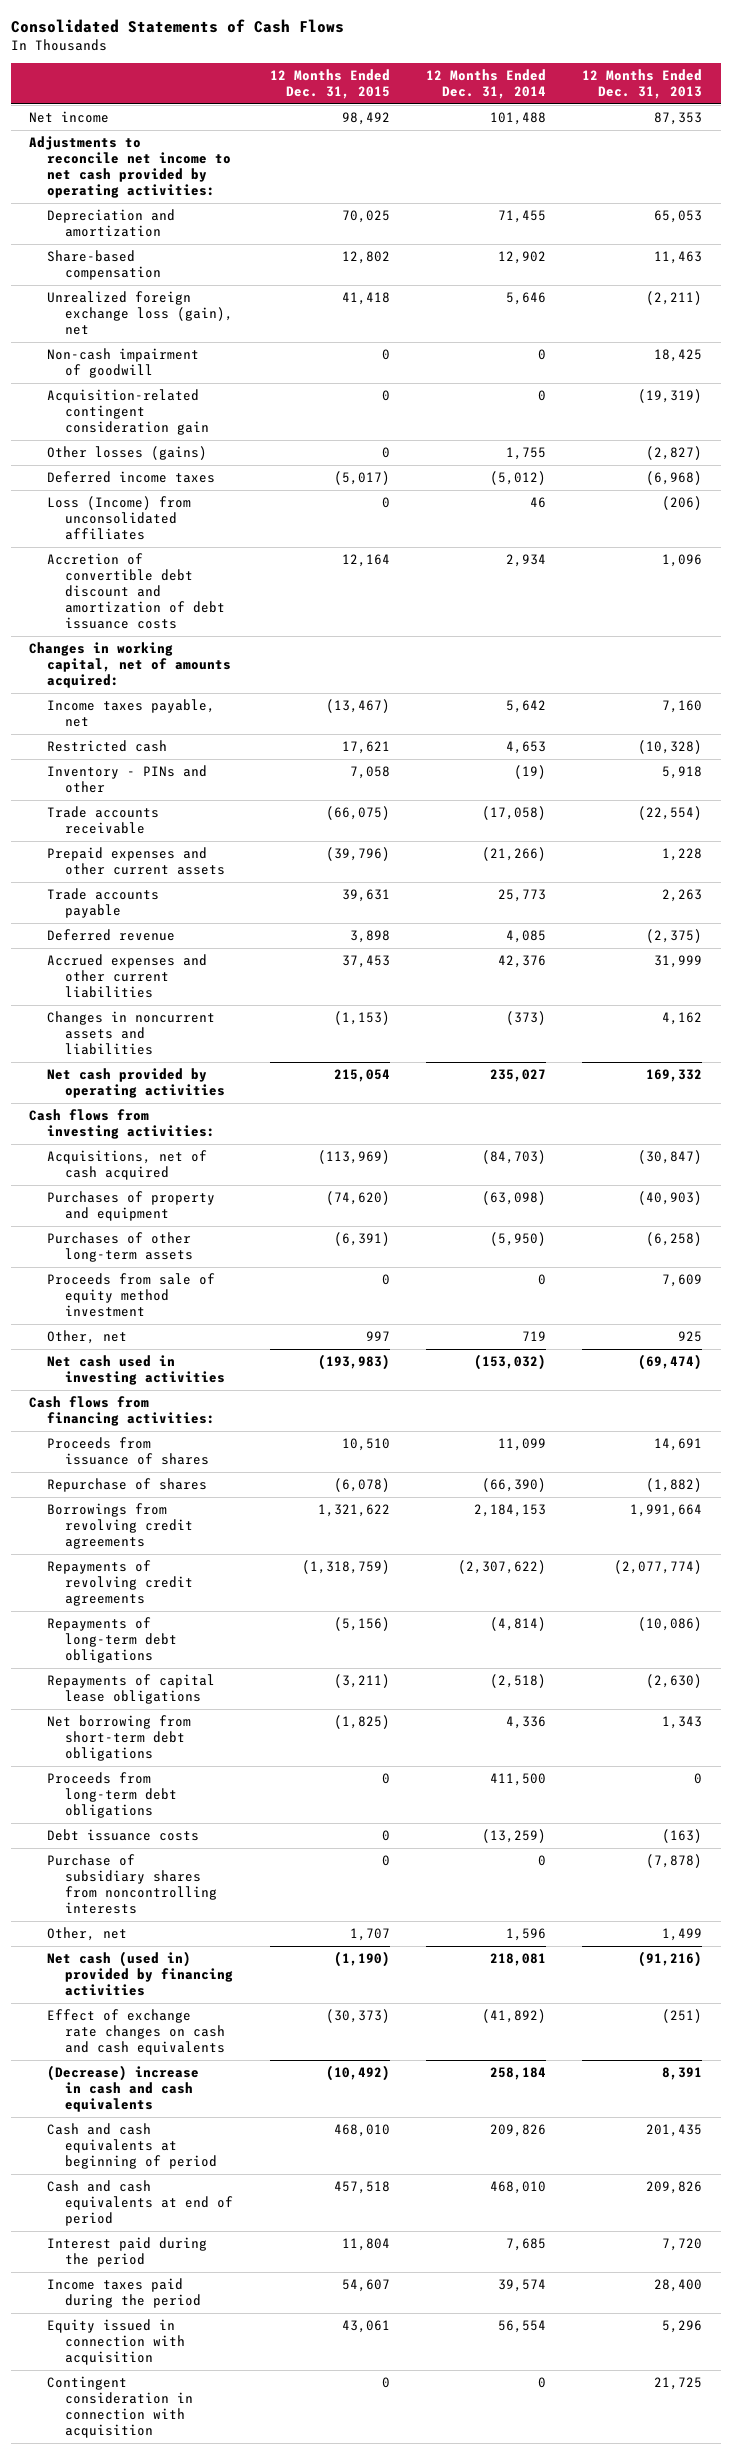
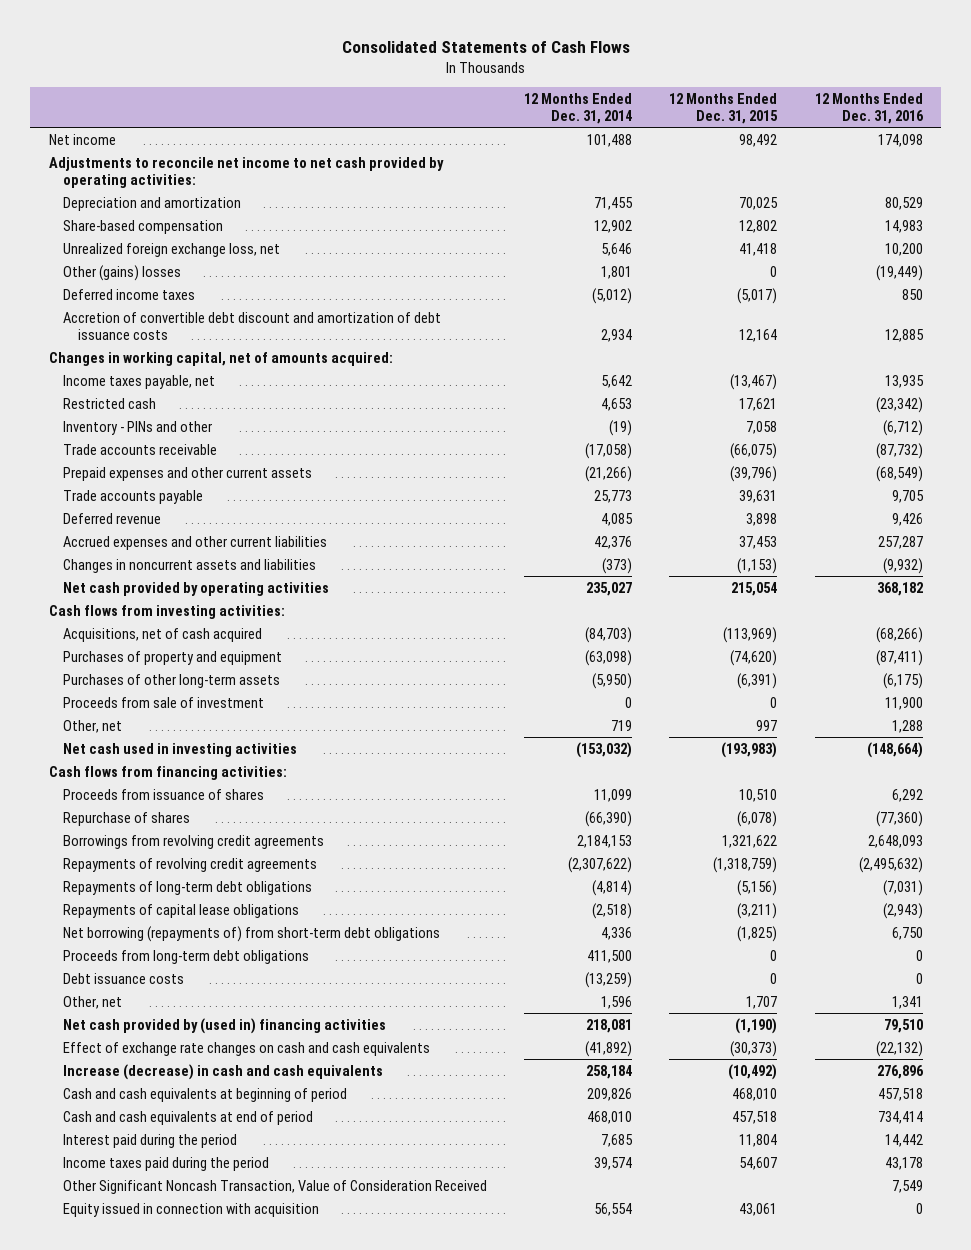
[582,68,703,99] 12 Months Ended Dec. 31, 2013 -> none
none -> [814,93,924,124] 12 Months Ended Dec. 31, 2016
[47,348,200,379] Non-cash impairment of goodwill -> none
[47,389,210,436] Acquisition-related contingent consideration gain -> none
[47,291,234,336] Unrealized foreign exchange loss (gain), net -> [63,242,281,257] Unrealized foreign exchange loss, net
[47,446,208,461] Other losses (gains) -> [63,264,182,281] Other (gains) losses
[506,447,547,461] 1,755 -> [601,265,633,279] 1,801
[47,496,192,541] Loss (Income) from unconsolidated affiliates -> none
[47,1273,216,1318] Proceeds from sale of equity method investment -> [63,696,265,708] Proceeds from sale of investment
[47,1715,192,1762] Net borrowing from short-term debt obligations -> [63,925,441,942] Net borrowing (repayments of) from short-term debt obligations
[47,1854,218,1915] Purchase of subsidiary shares from noncontrolling interests -> none
[47,1951,234,1997] Net cash (used in) provided by financing activities -> [63,1017,387,1034] Net cash provided by (used in) financing activities
[47,2065,200,2113] (Decrease) increase in cash and cash equivalents -> [63,1063,384,1080] Increase (decrease) in cash and cash equivalents
none -> [63,1179,488,1194] Other Significant Noncash Transaction, Value of Consideration Received
[47,2376,194,2439] Contingent consideration in connection with acquisition -> none

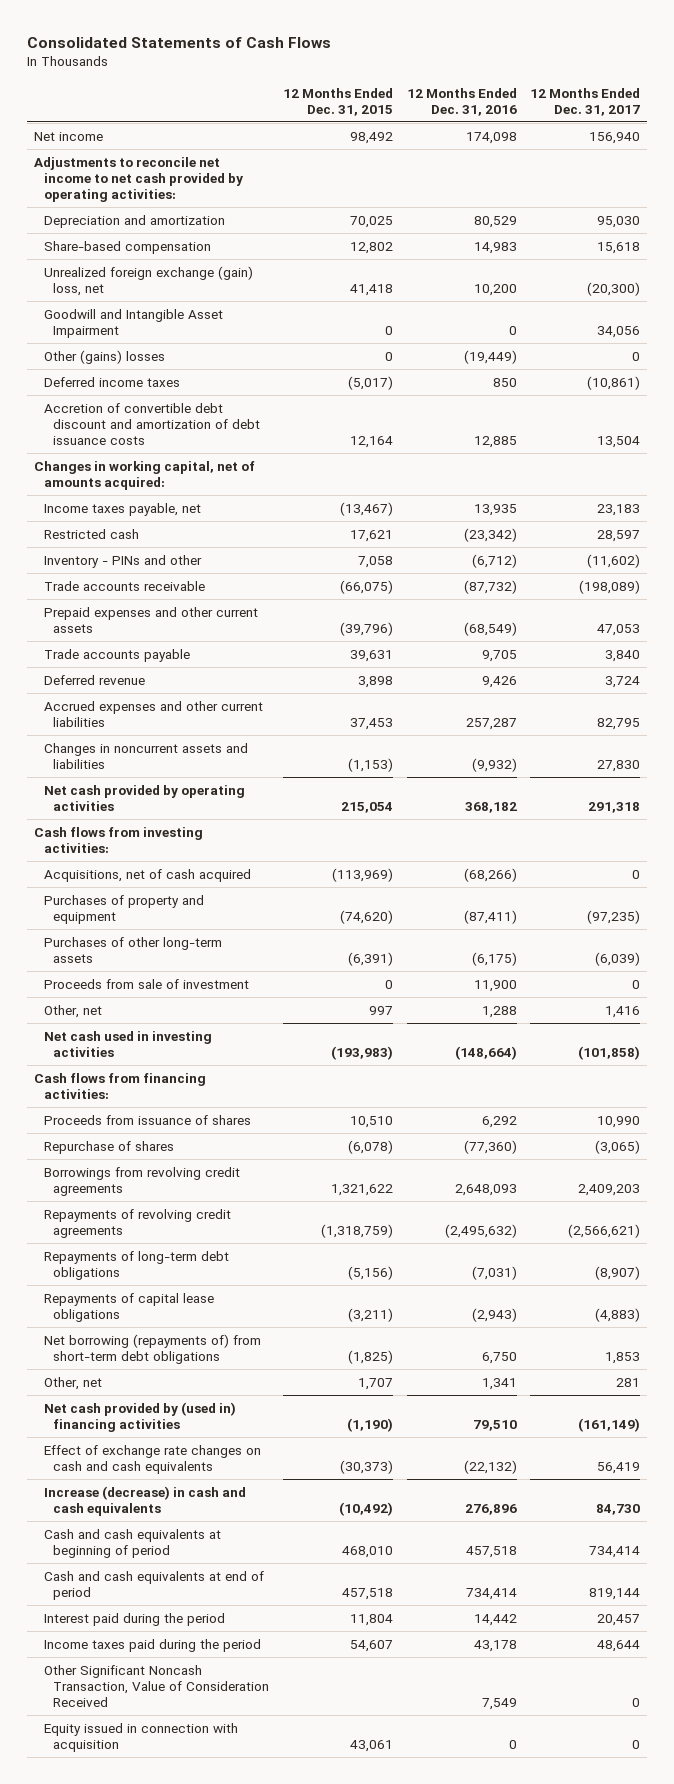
[524,93,633,124] 12 Months Ended Dec. 31, 2014 -> none
none -> [530,87,641,116] 12 Months Ended Dec. 31, 2017
[63,242,281,257] Unrealized foreign exchange loss, net -> [43,265,253,296] Unrealized foreign exchange (gain) loss, net
none -> [43,308,223,338] Goodwill and Intangible Asset Impairment
[63,949,310,964] Proceeds from long-term debt obligations -> none
[63,972,185,984] Debt issuance costs -> none

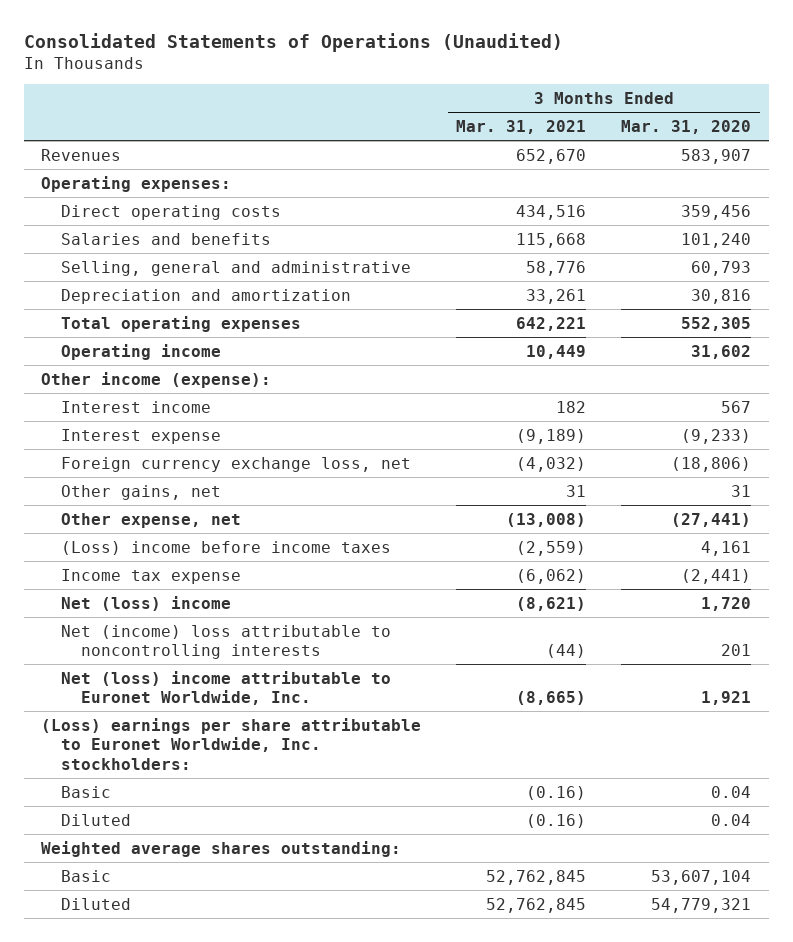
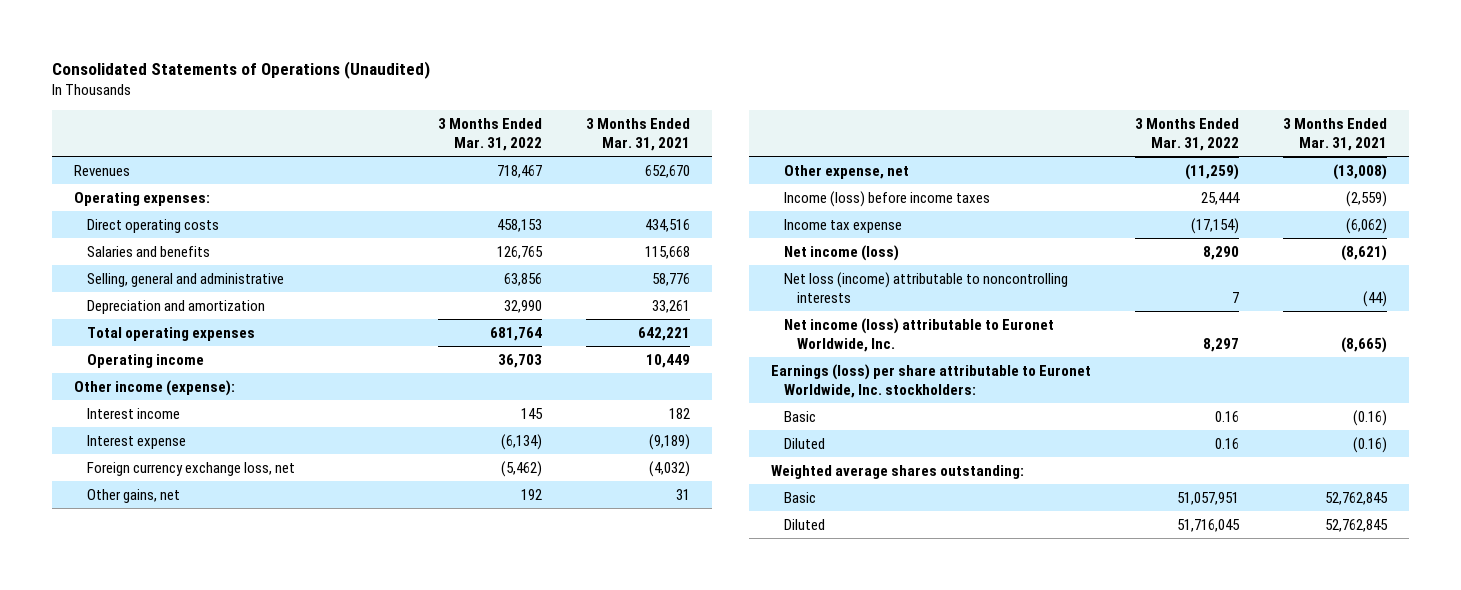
[621,119,752,134] Mar. 31, 2020 -> none
none -> [437,117,542,151] 3 Months Ended Mar. 31, 2022
[61,540,392,555] (Loss) income before income taxes -> [784,190,991,207] Income (loss) before income taxes
[61,595,232,611] Net (loss) income -> [784,244,900,261] Net income (loss)
[61,624,392,660] Net (income) loss attributable to noncontrolling interests -> [784,271,1069,303] Net loss (income) attributable to noncontrolling interests
[61,670,392,706] Net (loss) income attributable to Euronet Worldwide, Inc. -> [784,317,1055,352] Net income (loss) attributable to Euronet Worldwide, Inc.
[41,717,422,770] (Loss) earnings per share attributable to Euronet Worldwide, Inc. stockholders: -> [771,363,1092,398] Earnings (loss) per share attributable to Euronet Worldwide, Inc. stockholders:

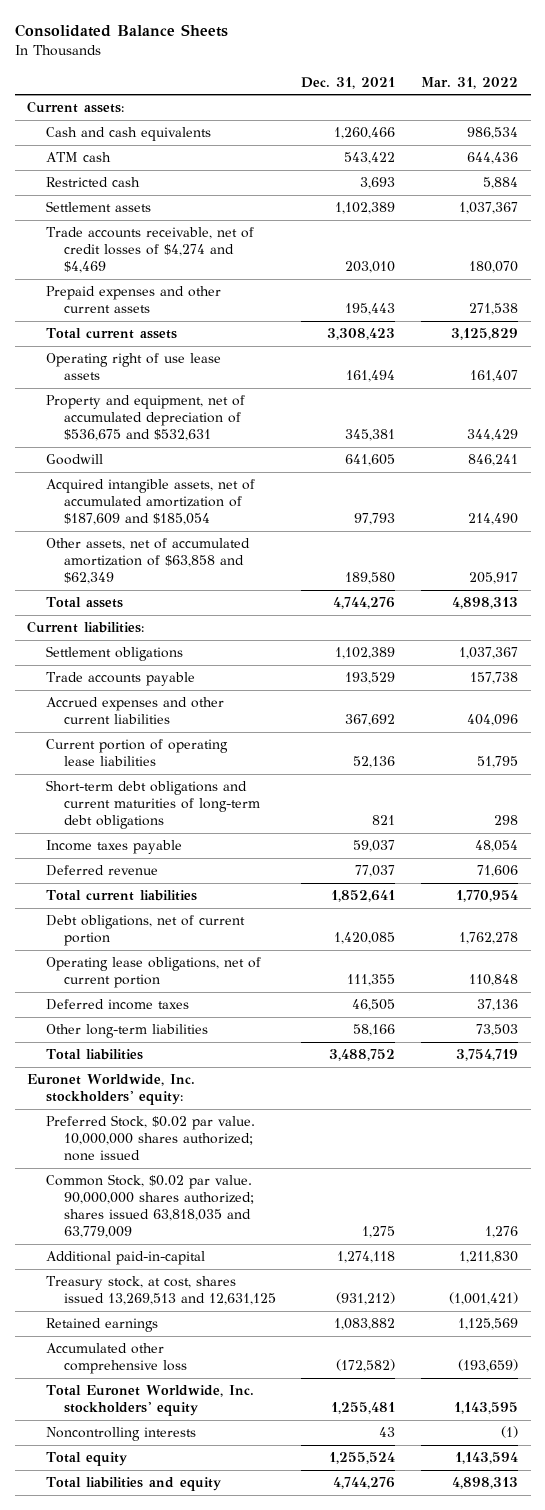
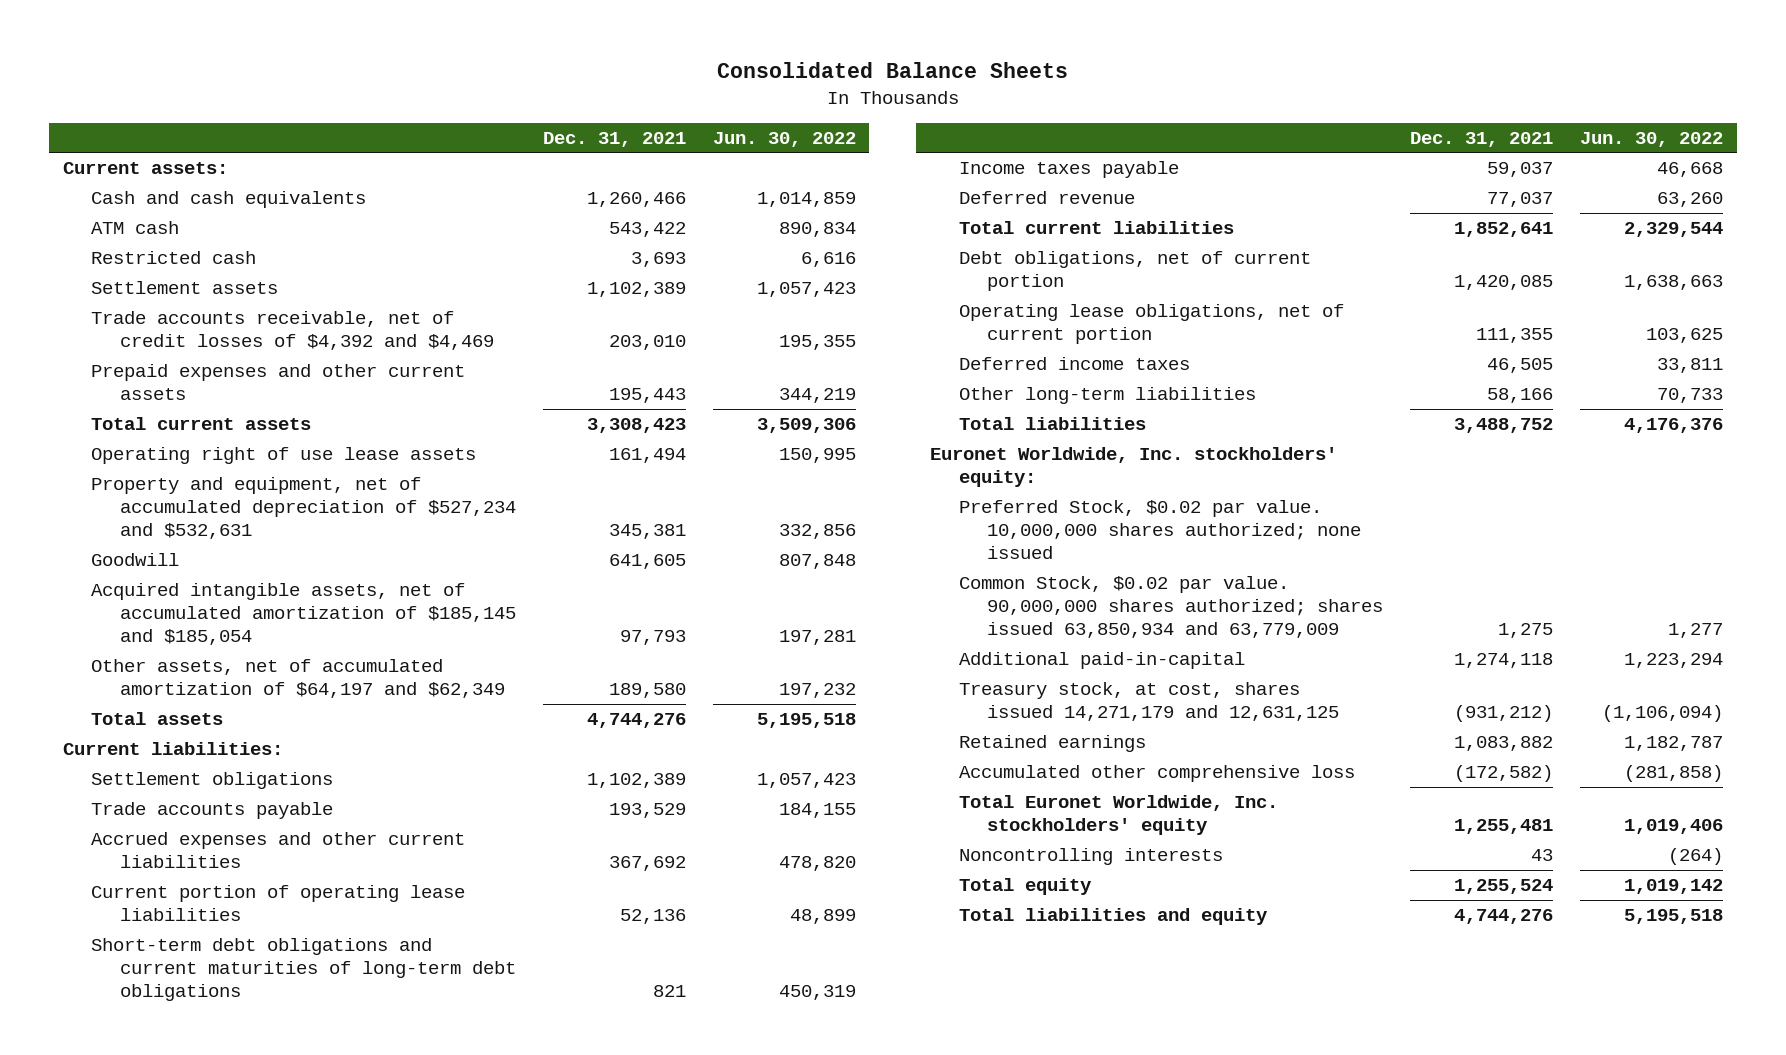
[420,76,518,89] Mar. 31, 2022 -> none
none -> [712,131,856,147] Jun. 30, 2022
[45,227,254,274] Trade accounts receivable, net of credit losses of $4,274 and $4,469 -> [91,311,494,351] Trade accounts receivable, net of credit losses of $4,392 and $4,469
[45,395,245,442] Property and equipment, net of accumulated depreciation of $536,675 and $532,631 -> [91,477,516,540] Property and equipment, net of accumulated depreciation of $527,234 and $532,631
[45,479,255,526] Acquired intangible assets, net of accumulated amortization of $187,609 and $185,054 -> [91,583,516,646] Acquired intangible assets, net of accumulated amortization of $185,145 and $185,054
[45,538,250,585] Other assets, net of accumulated amortization of $63,858 and $62,349 -> [91,659,505,699] Other assets, net of accumulated amortization of $64,197 and $62,349
[45,1174,254,1238] Common Stock, $0.02 par value. 90,000,000 shares authorized; shares issued 63,818,035 and 63,779,009 -> [958,576,1384,639] Common Stock, $0.02 par value. 90,000,000 shares authorized; shares issued 63,850,934 and 63,779,009
[45,1276,276,1306] Treasury stock, at cost, shares issued 13,269,513 and 12,631,125 -> [958,682,1340,722] Treasury stock, at cost, shares issued 14,271,179 and 12,631,125

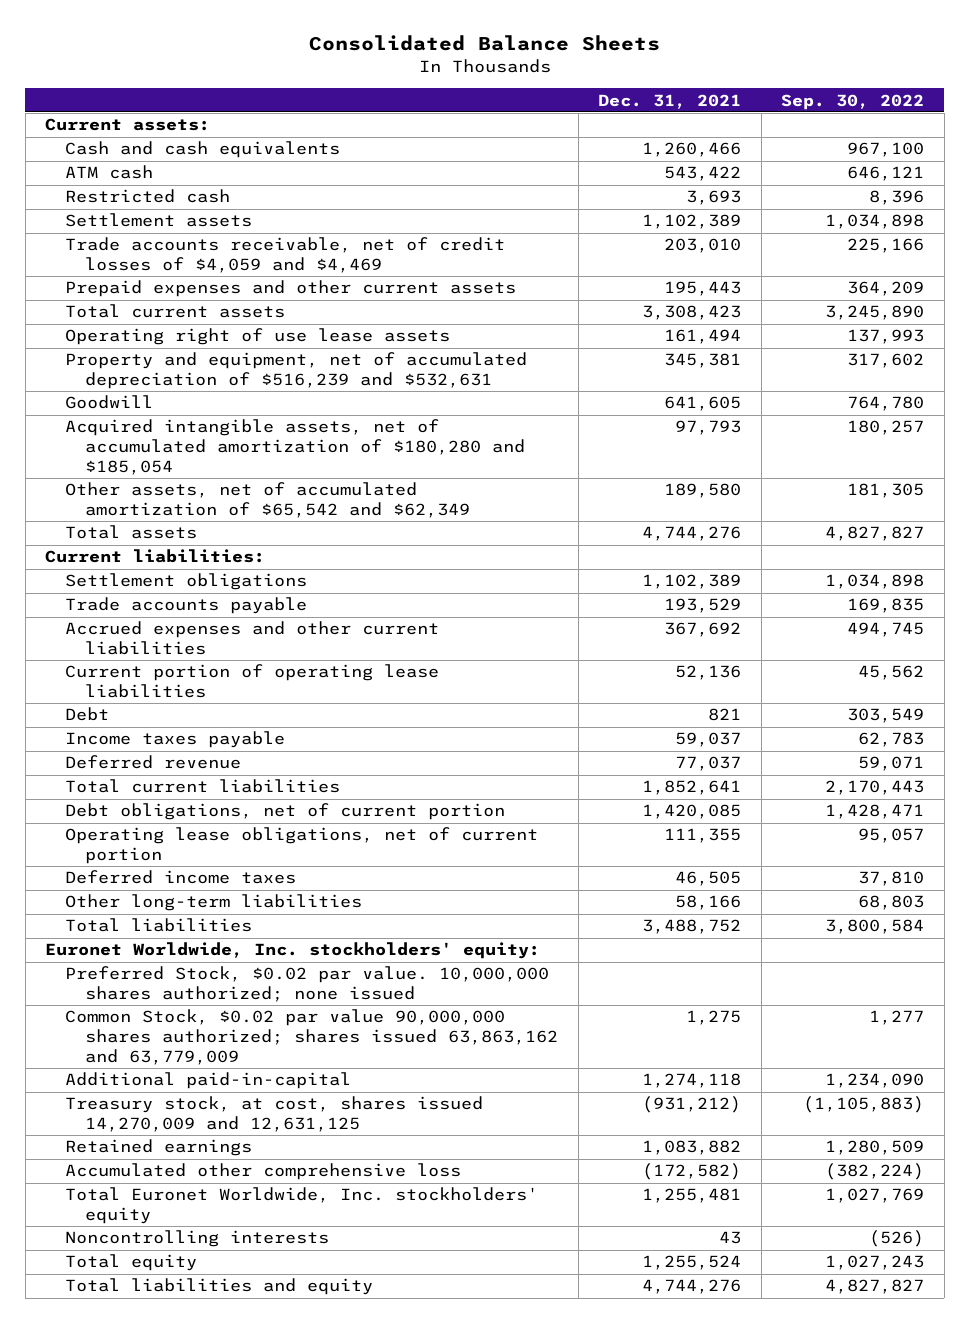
[712,131,856,147] Jun. 30, 2022 -> none
none -> [781,93,925,110] Sep. 30, 2022
[91,311,494,351] Trade accounts receivable, net of credit losses of $4,392 and $4,469 -> [65,237,506,274] Trade accounts receivable, net of credit losses of $4,059 and $4,469
[91,477,516,540] Property and equipment, net of accumulated depreciation of $527,234 and $532,631 -> [65,352,528,390] Property and equipment, net of accumulated depreciation of $516,239 and $532,631
[91,583,516,646] Acquired intangible assets, net of accumulated amortization of $185,145 and $185,054 -> [65,419,526,475] Acquired intangible assets, net of accumulated amortization of $180,280 and $185,054
[91,659,505,699] Other assets, net of accumulated amortization of $64,197 and $62,349 -> [65,482,471,519] Other assets, net of accumulated amortization of $65,542 and $62,349
[91,938,516,1002] Short-term debt obligations and current maturities of long-term debt obligations -> [65,707,110,722] Debt
[958,576,1384,639] Common Stock, $0.02 par value. 90,000,000 shares authorized; shares issued 63,850,934 and 63,779,009 -> [65,1009,559,1065] Common Stock, $0.02 par value 90,000,000 shares authorized; shares issued 63,863,162 and 63,779,009
[958,682,1340,722] Treasury stock, at cost, shares issued 14,271,179 and 12,631,125 -> [65,1096,484,1133] Treasury stock, at cost, shares issued 14,270,009 and 12,631,125

